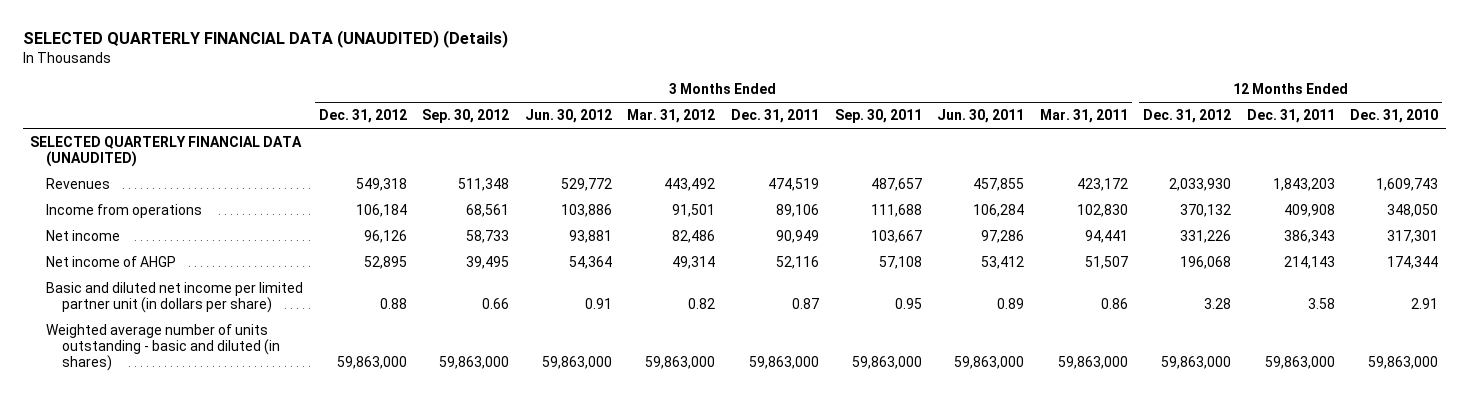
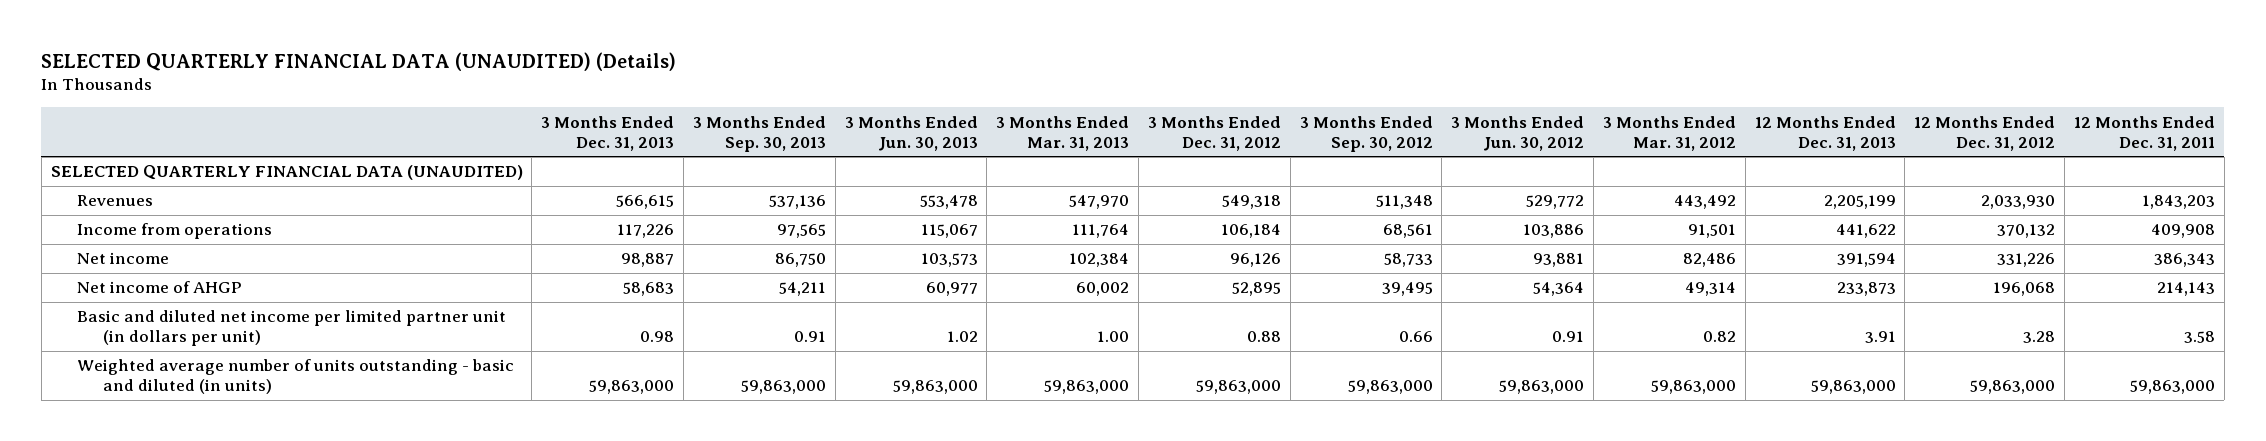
[730,109,819,124] Dec. 31, 2011 -> none
[834,109,922,124] Sep. 30, 2011 -> none
[937,109,1025,124] Jun. 30, 2011 -> none
[1039,109,1128,124] Mar. 31, 2011 -> none
[1350,109,1439,124] Dec. 31, 2010 -> none
none -> [541,115,675,151] 3 Months Ended Dec. 31, 2013
none -> [692,115,826,152] 3 Months Ended Sep. 30, 2013
none -> [844,115,978,151] 3 Months Ended Jun. 30, 2013
none -> [996,115,1130,151] 3 Months Ended Mar. 31, 2013
none -> [1754,115,1896,151] 12 Months Ended Dec. 31, 2013
[46,281,304,313] Basic and diluted net income per limited partner unit (in dollars per share) -> [76,310,506,347] Basic and diluted net income per limited partner unit (in dollars per unit)
[46,323,280,371] Weighted average number of units outstanding - basic and diluted (in shares) -> [76,359,514,395] Weighted average number of units outstanding - basic and diluted (in units)

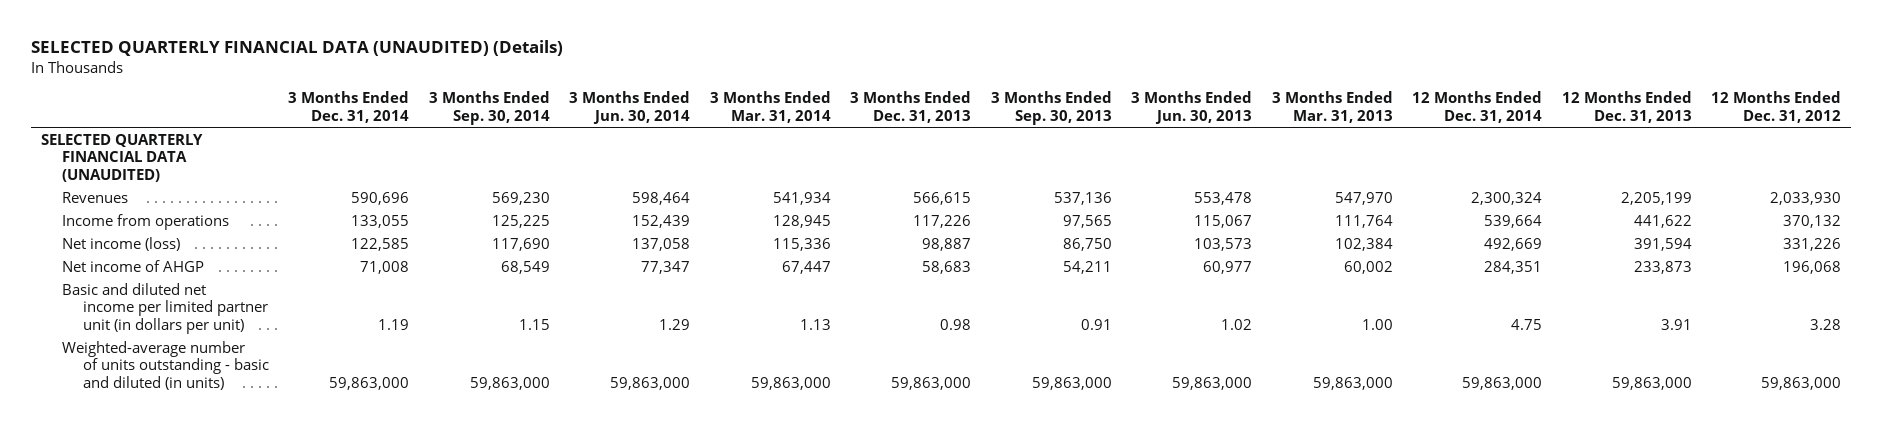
[1147,115,1281,151] 3 Months Ended Dec. 31, 2012 -> none
[1299,115,1433,152] 3 Months Ended Sep. 30, 2012 -> none
[1451,115,1585,151] 3 Months Ended Jun. 30, 2012 -> none
[1602,115,1736,151] 3 Months Ended Mar. 31, 2012 -> none
[2073,115,2215,151] 12 Months Ended Dec. 31, 2011 -> none
none -> [288,91,410,124] 3 Months Ended Dec. 31, 2014
none -> [428,91,550,126] 3 Months Ended Sep. 30, 2014
none -> [569,91,691,125] 3 Months Ended Jun. 30, 2014
none -> [709,91,831,124] 3 Months Ended Mar. 31, 2014
none -> [1412,91,1543,124] 12 Months Ended Dec. 31, 2014
[76,252,169,265] Net income -> [61,236,180,251] Net income (loss)
[76,359,514,395] Weighted average number of units outstanding - basic and diluted (in units) -> [61,340,269,390] Weighted-average number of units outstanding - basic and diluted (in units)

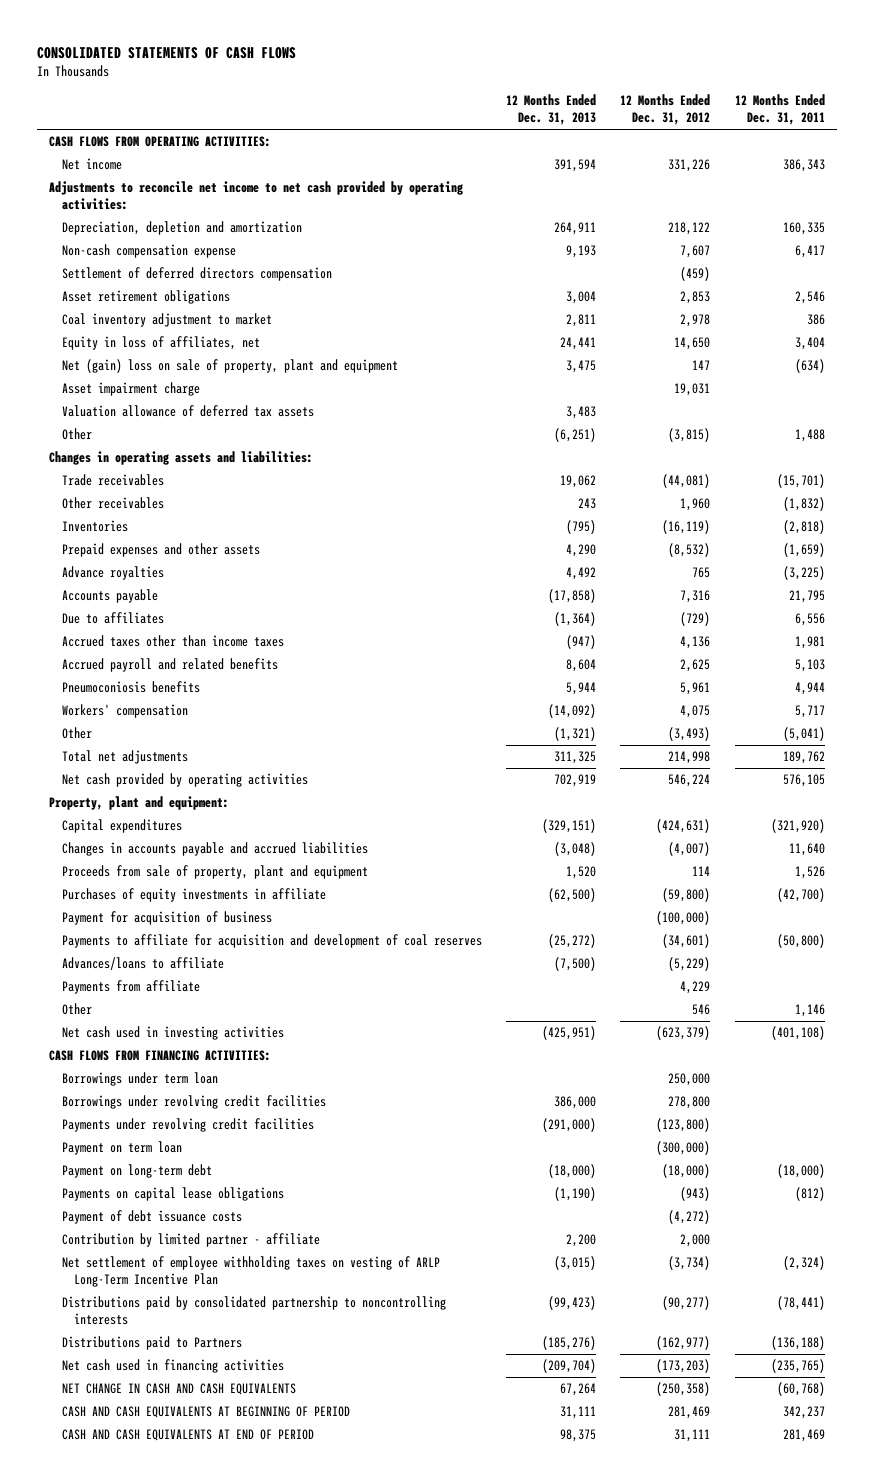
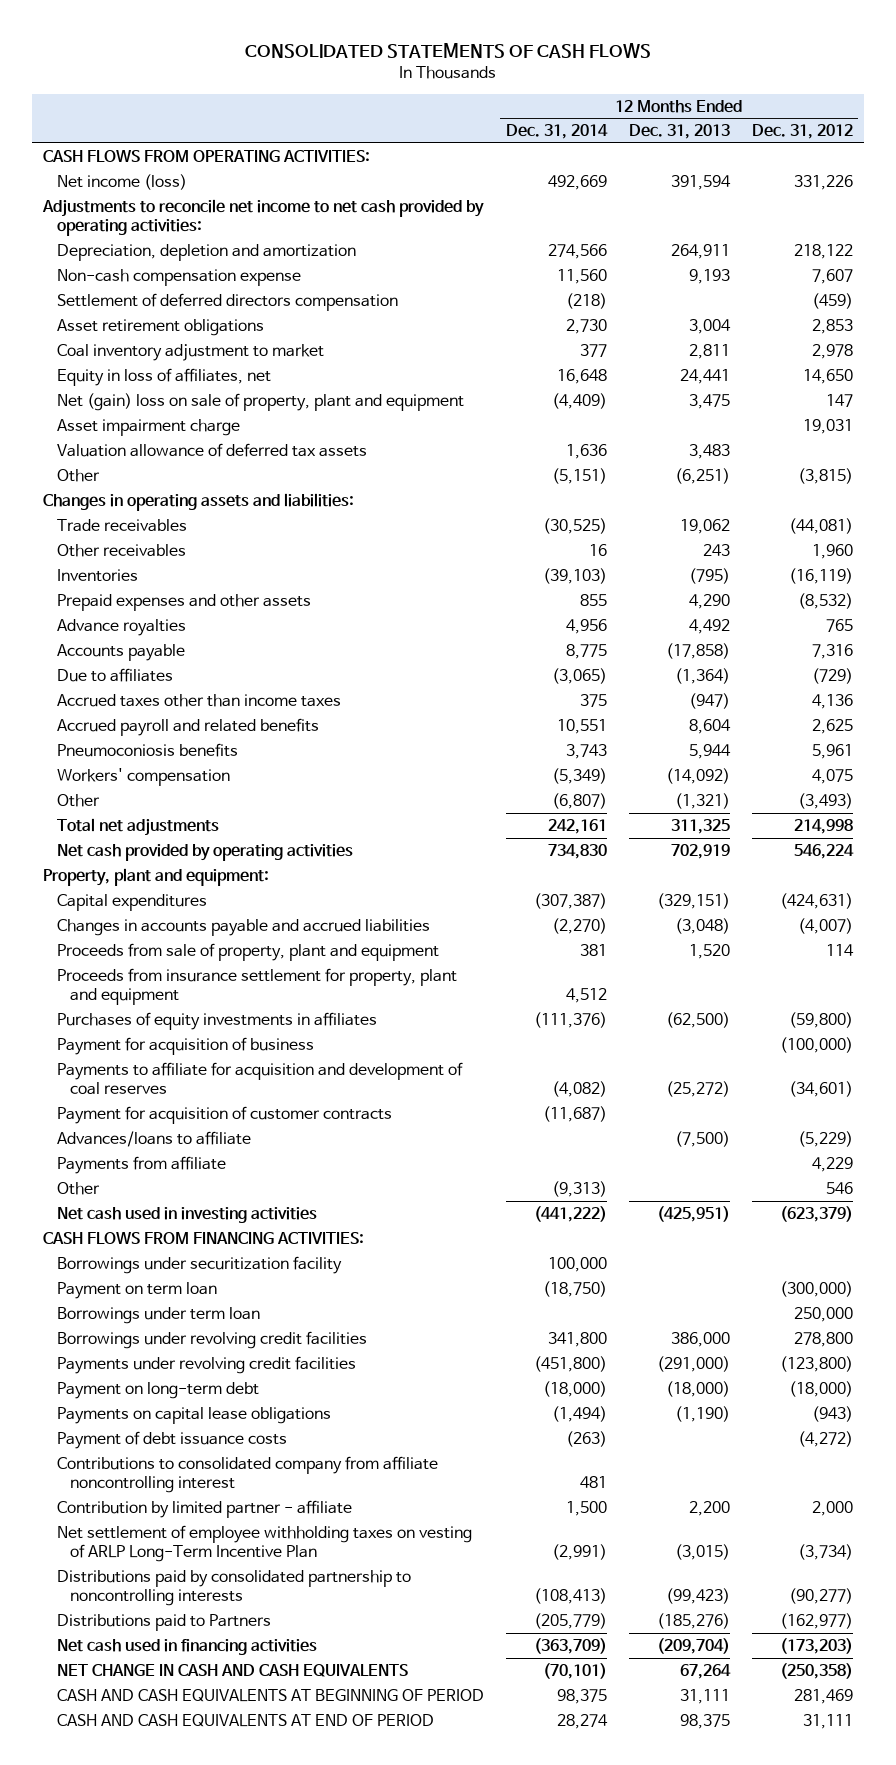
[734,94,825,126] 12 Months Ended Dec. 31, 2011 -> none
none -> [505,124,608,140] Dec. 31, 2014
[61,158,122,171] Net income -> [56,173,187,190] Net income (loss)
none -> [56,967,457,1006] Proceeds from insurance settlement for property, plant and equipment
[61,888,326,903] Purchases of equity investments in affiliate -> [56,1011,377,1030] Purchases of equity investments in affiliates
none -> [56,1105,392,1124] Payment for acquisition of customer contracts
none -> [56,1255,342,1274] Borrowings under securitization facility
[61,1141,182,1156] Payment on term loan -> [56,1281,217,1299] Payment on term loan
none -> [56,1455,438,1494] Contributions to consolidated company from affiliate noncontrolling interest

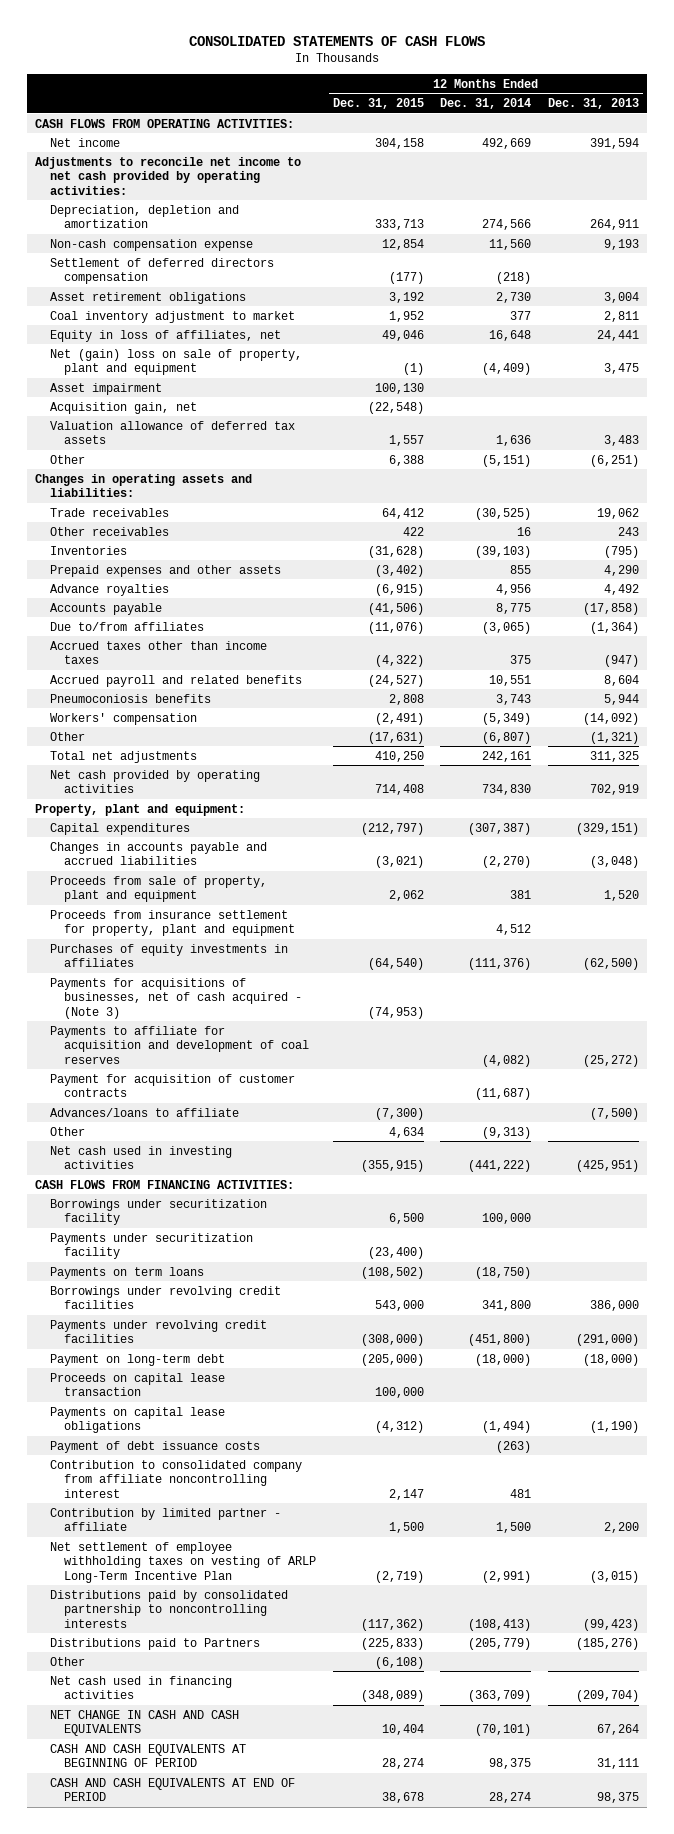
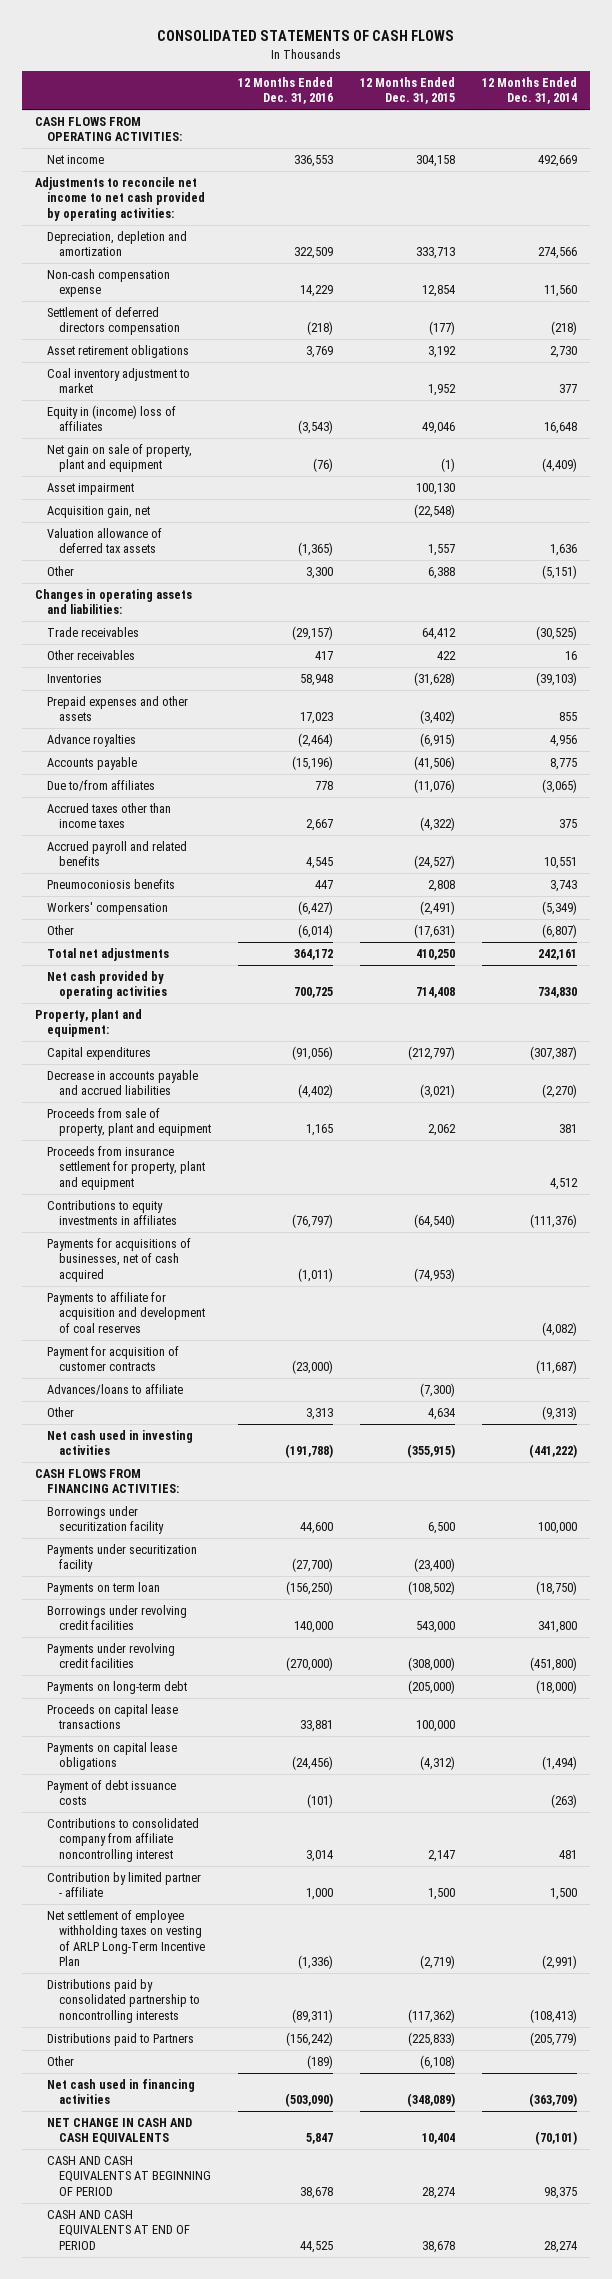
[547,98,639,110] Dec. 31, 2013 -> none
none -> [237,77,333,105] 12 Months Ended Dec. 31, 2016
[49,329,281,342] Equity in loss of affiliates, net -> [46,404,176,432] Equity in (income) loss of affiliates
[49,348,302,376] Net (gain) loss on sale of property, plant and equipment -> [46,443,192,473] Net gain on sale of property, plant and equipment
[49,841,267,866] Changes in accounts payable and accrued liabilities -> [46,1069,198,1096] Decrease in accounts payable and accrued liabilities
[49,943,288,968] Purchases of equity investments in affiliates -> [46,1199,177,1226] Contributions to equity investments in affiliates
[49,977,303,1019] Payments for acquisitions of businesses, net of cash acquired - (Note 3) -> [46,1237,191,1282] Payments for acquisitions of businesses, net of cash acquired
[49,1266,204,1279] Payments on term loans -> [46,1581,160,1595] Payments on term loan
[49,1353,225,1366] Payment on long-term debt -> [46,1680,187,1694] Payments on long-term debt
[49,1372,225,1397] Proceeds on capital lease transaction -> [46,1703,178,1730] Proceeds on capital lease transactions
[49,1459,302,1498] Contribution to consolidated company from affiliate noncontrolling interest -> [46,1817,199,1862] Contributions to consolidated company from affiliate noncontrolling interest

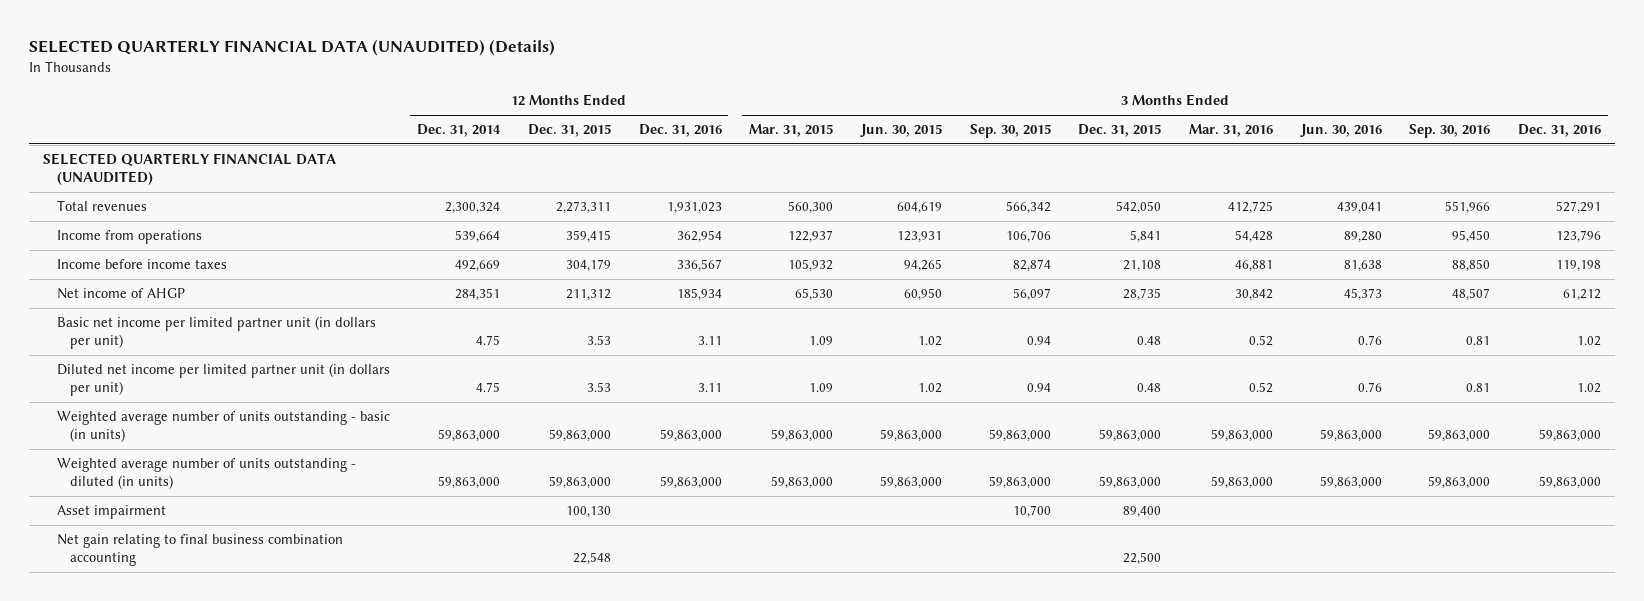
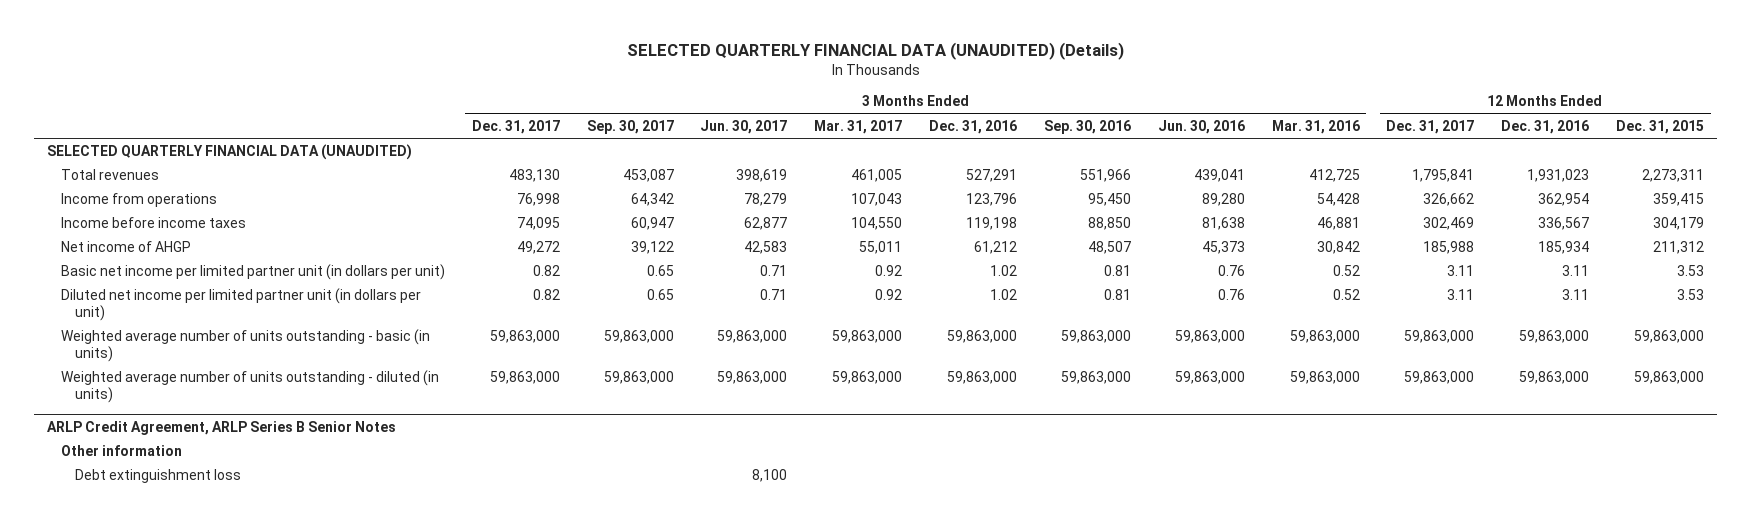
[417,124,502,138] Dec. 31, 2014 -> none
[749,124,834,138] Mar. 31, 2015 -> none
[859,124,942,138] Jun. 30, 2015 -> none
[969,124,1051,139] Sep. 30, 2015 -> none
[1078,124,1162,138] Dec. 31, 2015 -> none
none -> [471,119,560,134] Dec. 31, 2017
none -> [586,119,674,134] Sep. 30, 2017
none -> [700,119,788,134] Jun. 30, 2017
none -> [814,119,903,134] Mar. 31, 2017
none -> [1386,119,1475,134] Dec. 31, 2017
[56,505,166,520] Asset impairment -> none
[56,534,343,567] Net gain relating to final business combination accounting -> none
none -> [47,420,397,435] ARLP Credit Agreement, ARLP Series B Senior Notes
none -> [60,445,182,457] Other information
none -> [74,469,241,484] Debt extinguishment loss

